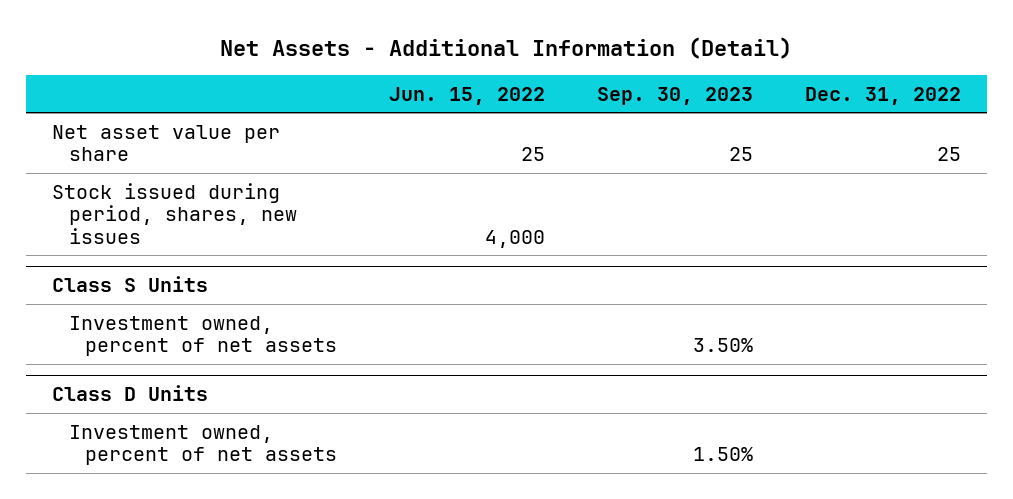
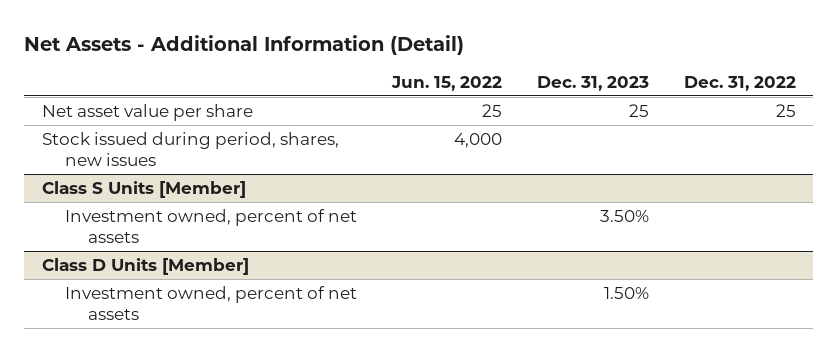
[596,86,753,105] Sep. 30, 2023 -> none
none -> [536,75,649,91] Dec. 31, 2023
[51,275,208,292] Class S Units -> [41,180,246,198] Class S Units [Member]
[51,384,208,401] Class D Units -> [41,257,249,275] Class D Units [Member]

